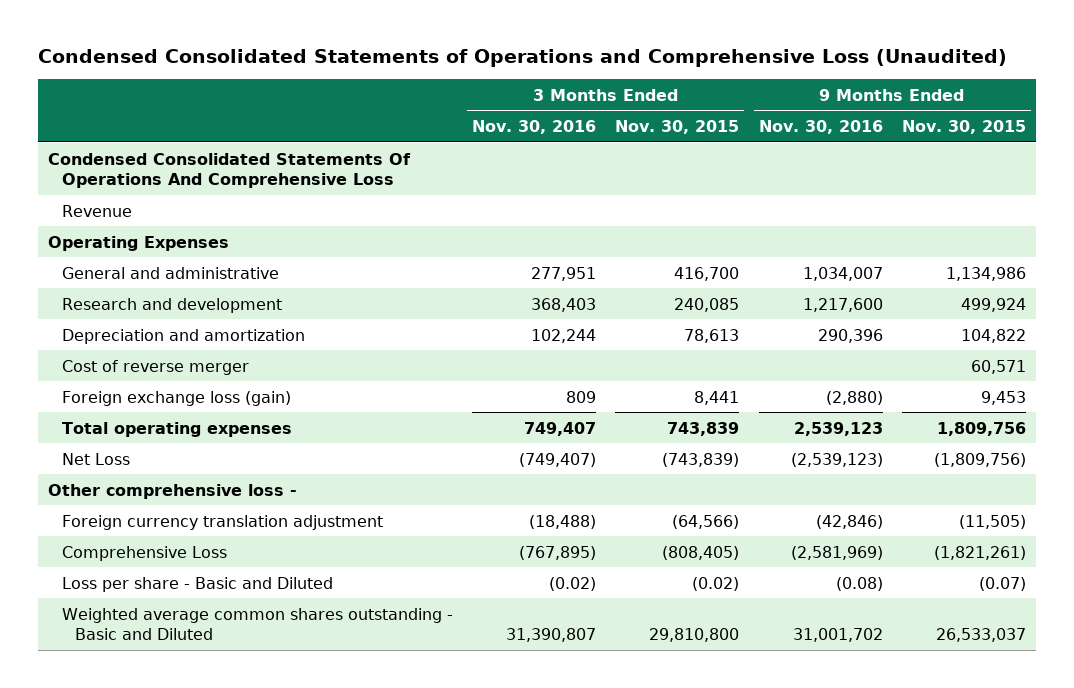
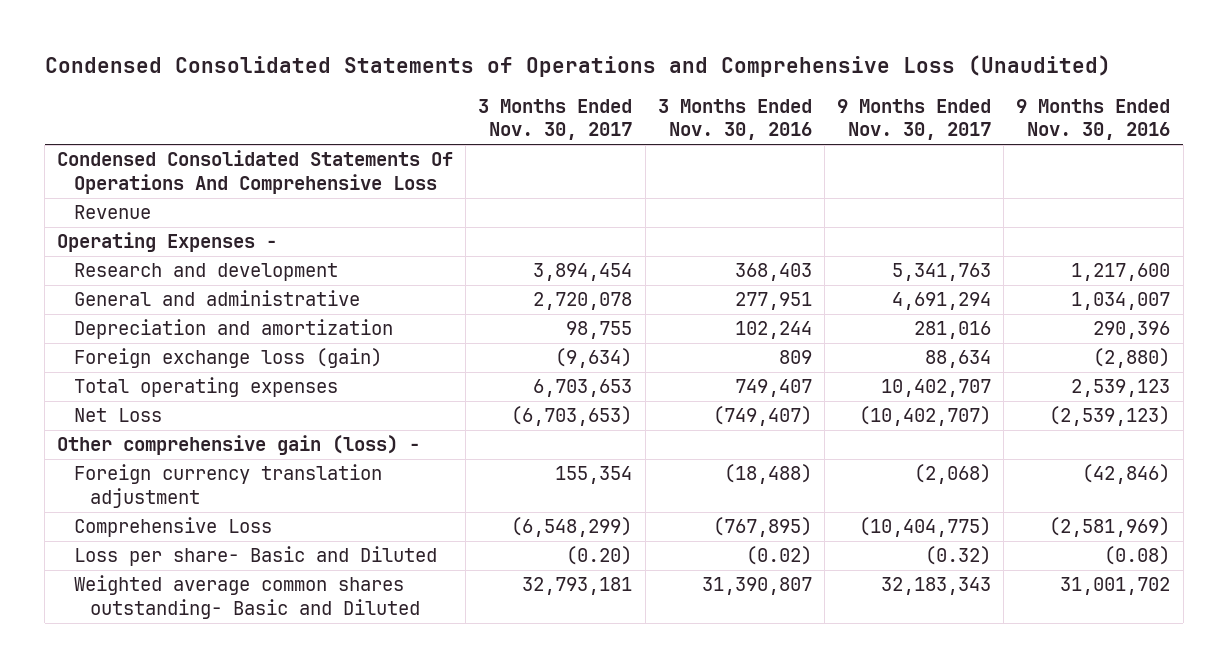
[615,120,740,135] Nov. 30, 2015 -> none
[902,120,1027,135] Nov. 30, 2015 -> none
none -> [478,98,633,141] 3 Months Ended Nov. 30, 2017
none -> [837,98,992,141] 9 Months Ended Nov. 30, 2017
[47,235,229,251] Operating Expenses -> [57,232,278,253] Operating Expenses -
[61,266,279,279] General and administrative -> [73,290,360,307] General and administrative
[61,359,249,375] Cost of reverse merger -> none
[47,483,297,499] Other comprehensive loss - -> [57,435,421,456] Other comprehensive gain (loss) -
[61,576,333,592] Loss per share - Basic and Diluted -> [73,546,437,567] Loss per share- Basic and Diluted
[61,607,453,640] Weighted average common shares outstanding - Basic and Diluted -> [73,575,421,619] Weighted average common shares outstanding- Basic and Diluted

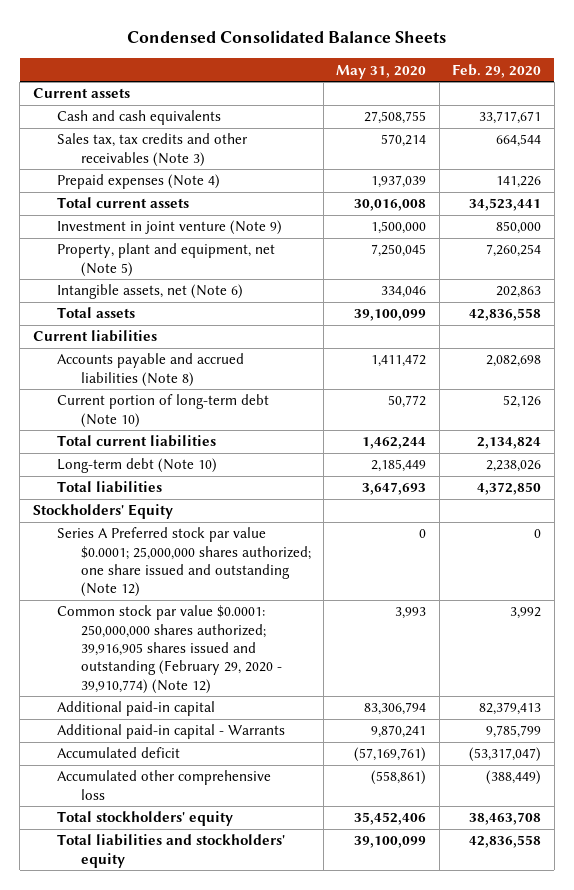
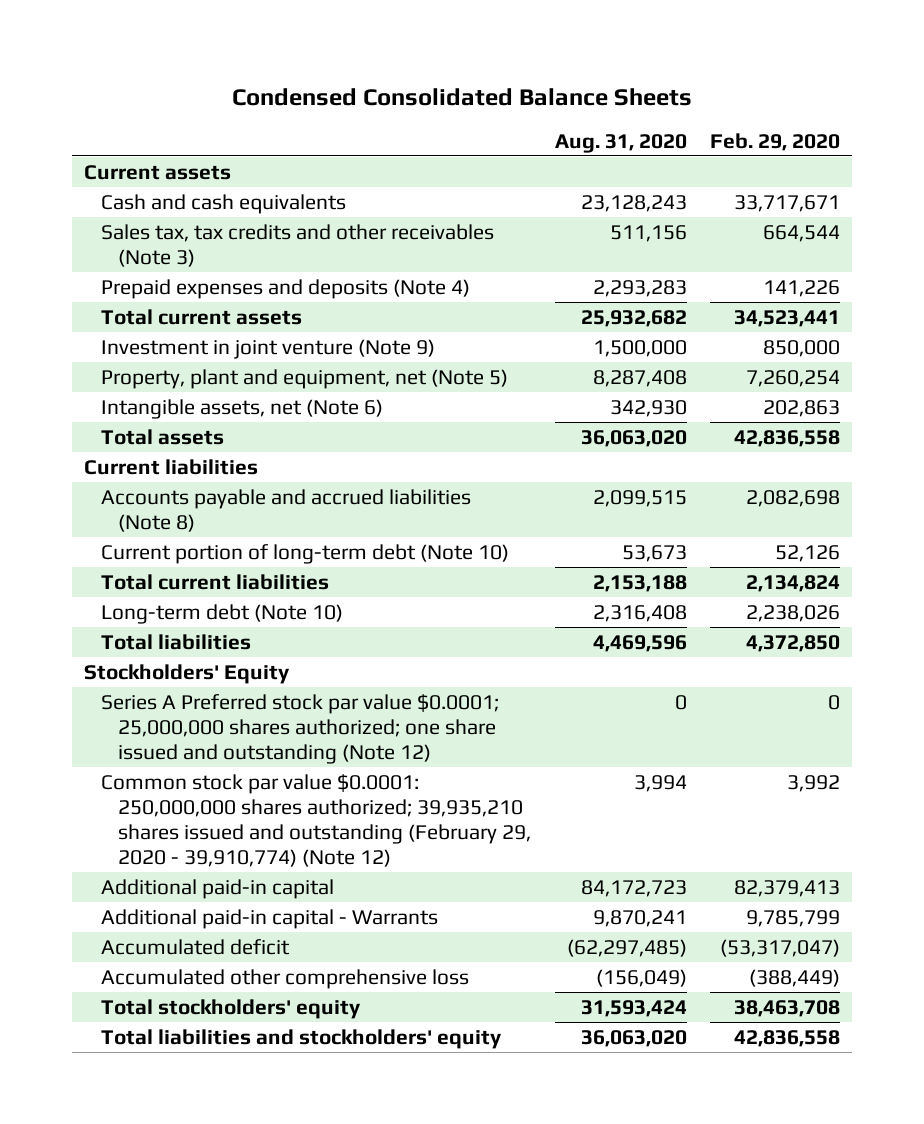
[336,64,427,79] May 31, 2020 -> none
none -> [554,133,687,153] Aug. 31, 2020
[56,174,220,190] Prepaid expenses (Note 4) -> [101,278,471,299] Prepaid expenses and deposits (Note 4)
[56,605,282,694] Common stock par value $0.0001: 250,000,000 shares authorized; 39,916,905 shares issued and outstanding (February 29, 2020 - 39,910,774) (Note 12) -> [101,773,532,867] Common stock par value $0.0001: 250,000,000 shares authorized; 39,935,210 shares issued and outstanding (February 29, 2020 - 39,910,774) (Note 12)

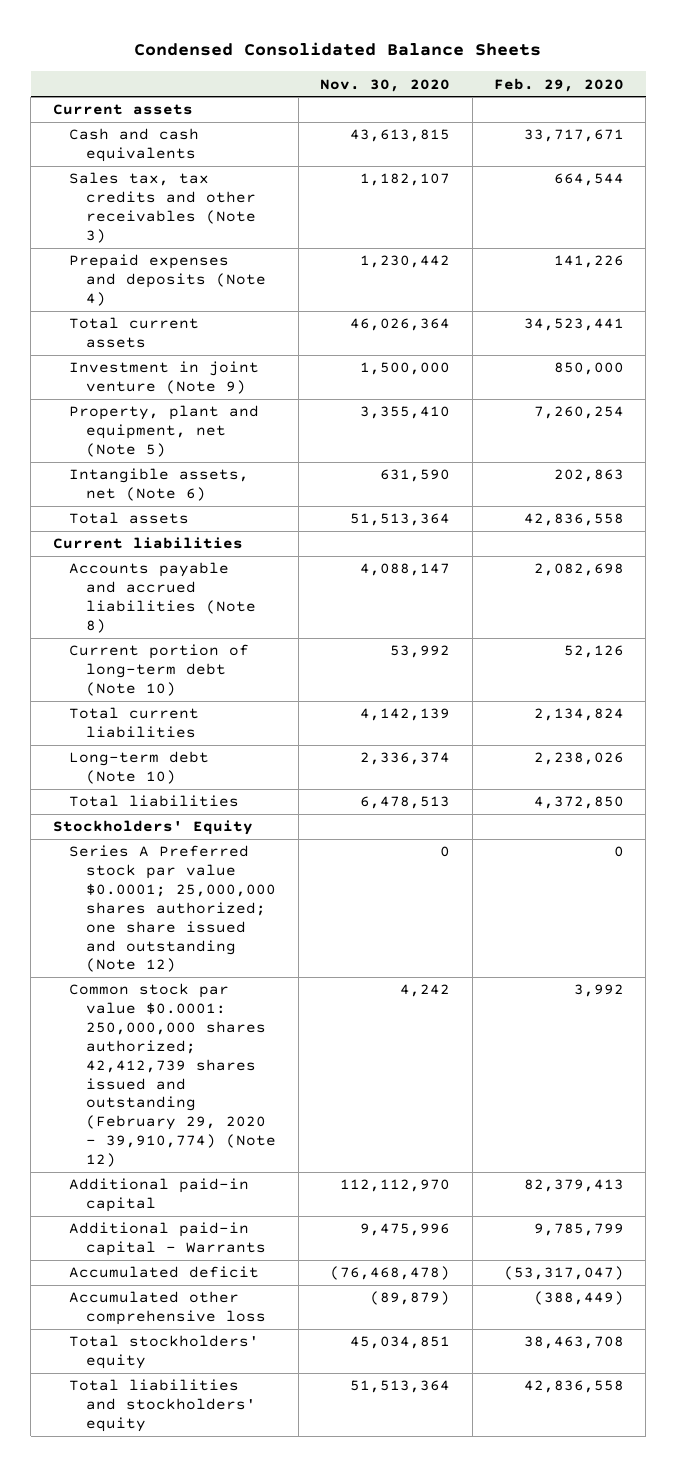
[554,133,687,153] Aug. 31, 2020 -> none
none -> [320,78,451,92] Nov. 30, 2020
[101,773,532,867] Common stock par value $0.0001: 250,000,000 shares authorized; 39,935,210 shares issued and outstanding (February 29, 2020 - 39,910,774) (Note 12) -> [69,983,277,1167] Common stock par value $0.0001: 250,000,000 shares authorized; 42,412,739 shares issued and outstanding (February 29, 2020 - 39,910,774) (Note 12)

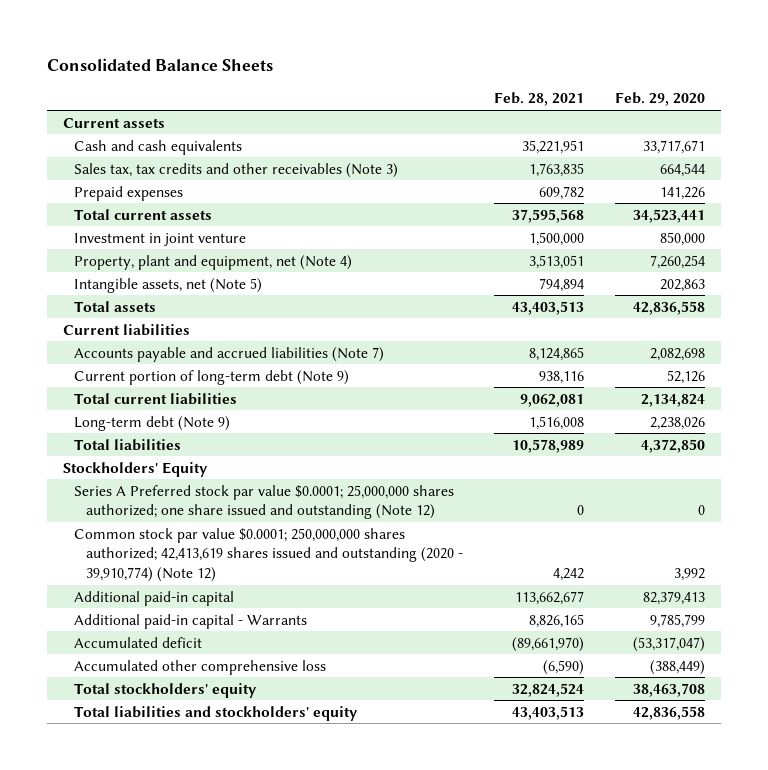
[134,42,542,57] Condensed Consolidated Balance Sheets -> [47,58,274,72] Consolidated Balance Sheets
[320,78,451,92] Nov. 30, 2020 -> none
none -> [493,92,584,107] Feb. 28, 2021
[69,254,267,307] Prepaid expenses and deposits (Note 4) -> [74,185,184,201] Prepaid expenses
[69,361,260,395] Investment in joint venture (Note 9) -> [74,232,247,246] Investment in joint venture
[69,405,260,458] Property, plant and equipment, net (Note 5) -> [74,254,353,270] Property, plant and equipment, net (Note 4)
[69,468,250,502] Intangible assets, net (Note 6) -> [74,277,263,293] Intangible assets, net (Note 5)
[69,562,257,633] Accounts payable and accrued liabilities (Note 8) -> [74,346,385,362] Accounts payable and accrued liabilities (Note 7)
[69,644,250,697] Current portion of long-term debt (Note 10) -> [74,369,350,385] Current portion of long-term debt (Note 9)
[69,751,210,785] Long-term debt (Note 10) -> [74,415,231,431] Long-term debt (Note 9)
[69,983,277,1167] Common stock par value $0.0001: 250,000,000 shares authorized; 42,412,739 shares issued and outstanding (February 29, 2020 - 39,910,774) (Note 12) -> [74,527,463,583] Common stock par value $0.0001; 250,000,000 shares authorized; 42,413,619 shares issued and outstanding (2020 - 39,910,774) (Note 12)

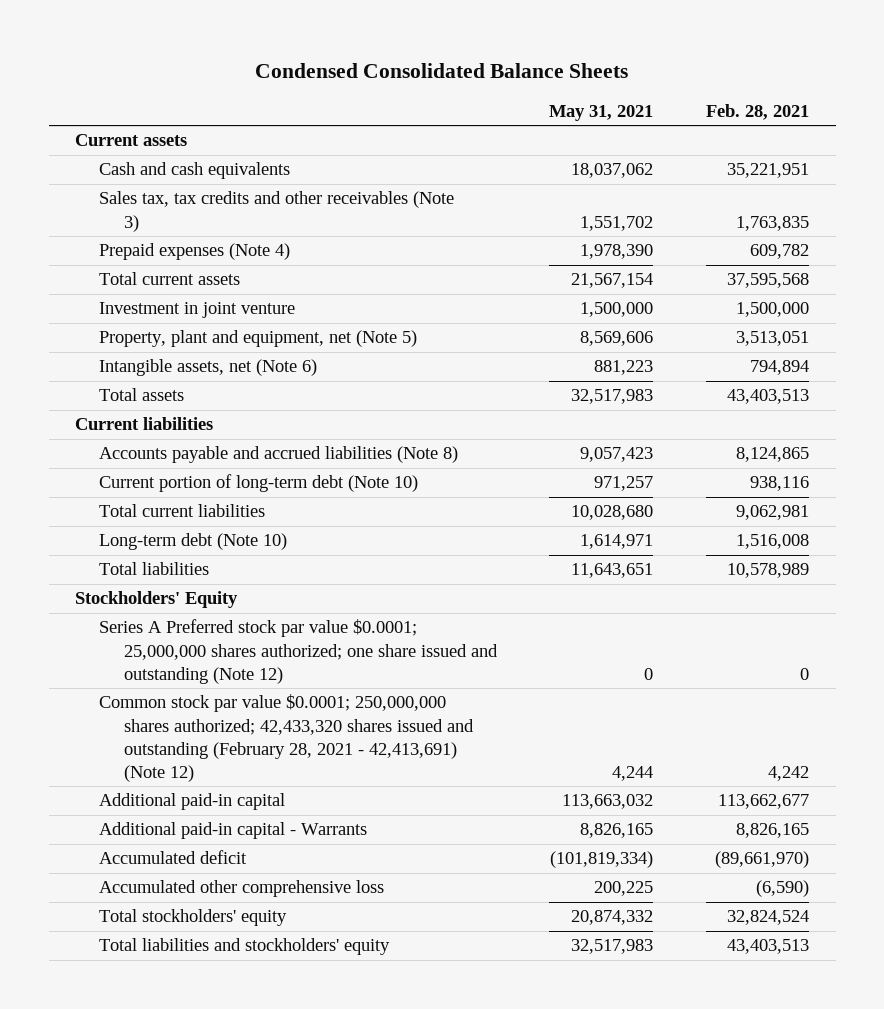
[47,58,274,72] Consolidated Balance Sheets -> [255,62,629,78] Condensed Consolidated Balance Sheets
[615,92,706,107] Feb. 29, 2020 -> none
none -> [549,104,654,121] May 31, 2021
[74,185,184,201] Prepaid expenses -> [99,243,291,261] Prepaid expenses (Note 4)
[74,254,353,270] Property, plant and equipment, net (Note 4) -> [99,330,418,348] Property, plant and equipment, net (Note 5)
[74,277,263,293] Intangible assets, net (Note 5) -> [99,359,318,377] Intangible assets, net (Note 6)
[74,346,385,362] Accounts payable and accrued liabilities (Note 7) -> [99,446,459,464] Accounts payable and accrued liabilities (Note 8)
[74,369,350,385] Current portion of long-term debt (Note 9) -> [99,474,419,493] Current portion of long-term debt (Note 10)
[519,393,584,407] 9,062,081 -> [736,505,810,521] 9,062,981
[74,415,231,431] Long-term debt (Note 9) -> [99,533,288,551] Long-term debt (Note 10)
[74,527,463,583] Common stock par value $0.0001; 250,000,000 shares authorized; 42,413,619 shares issued and outstanding (2020 - 39,910,774) (Note 12) -> [99,694,474,782] Common stock par value $0.0001; 250,000,000 shares authorized; 42,433,320 shares issued and outstanding (February 28, 2021 - 42,413,691) (Note 12)

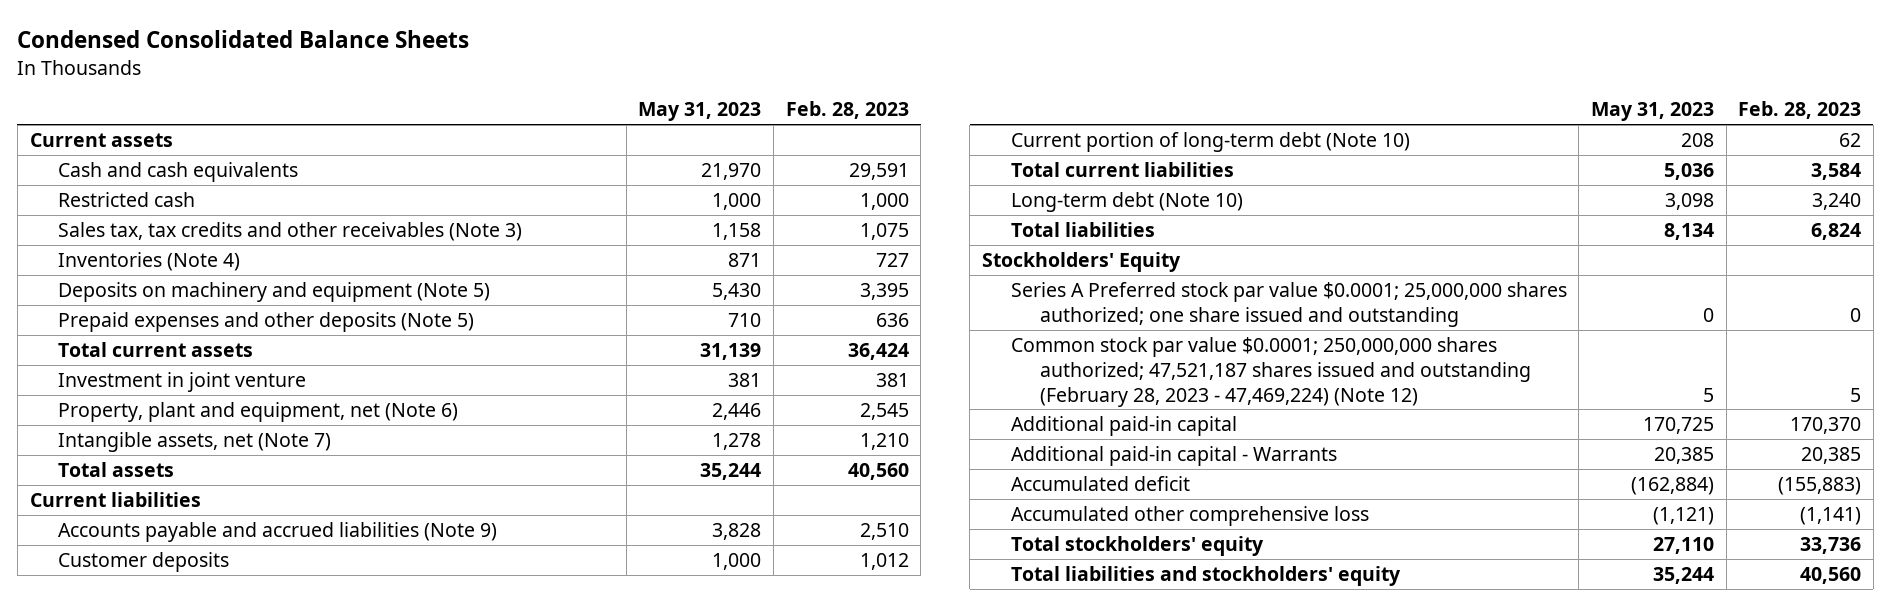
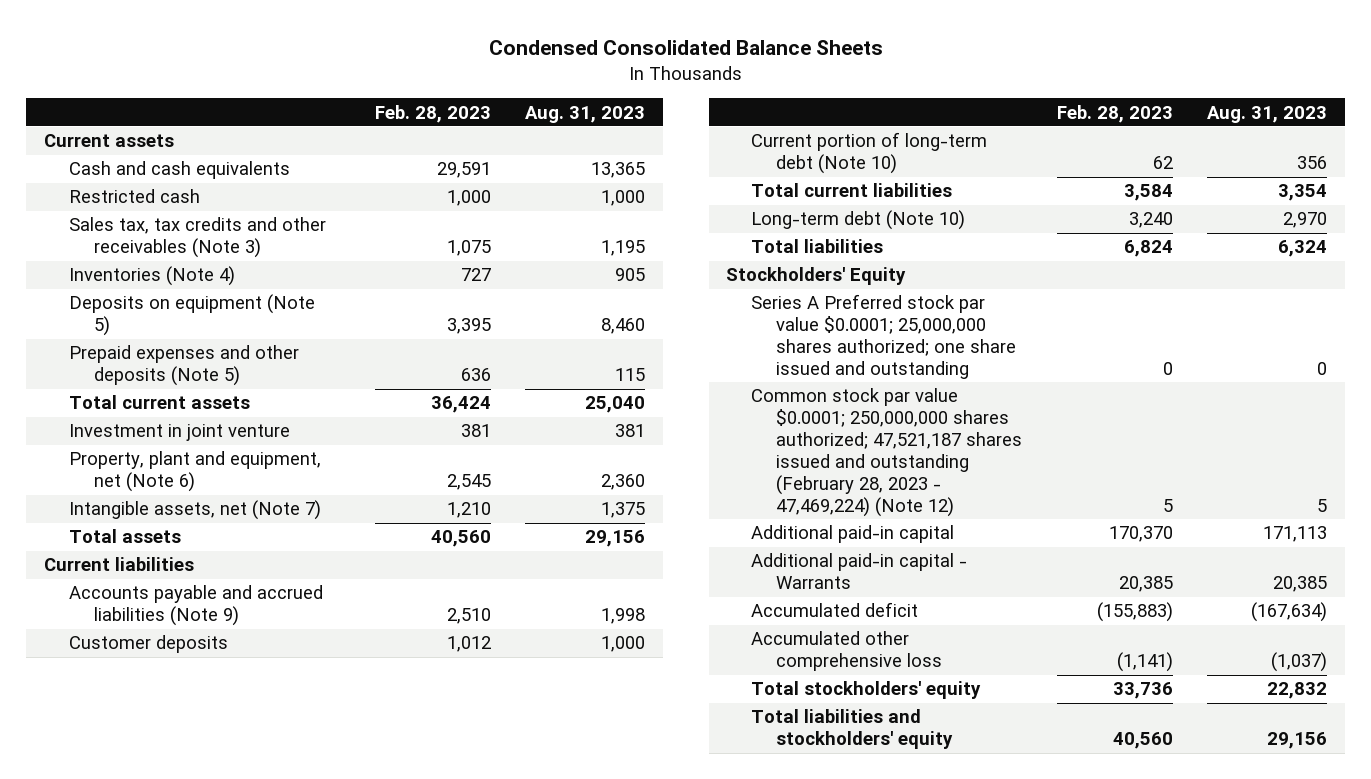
[638,102,762,122] May 31, 2023 -> none
none -> [525,105,646,123] Aug. 31, 2023
[58,281,491,302] Deposits on machinery and equipment (Note 5) -> [68,294,315,337] Deposits on equipment (Note 5)

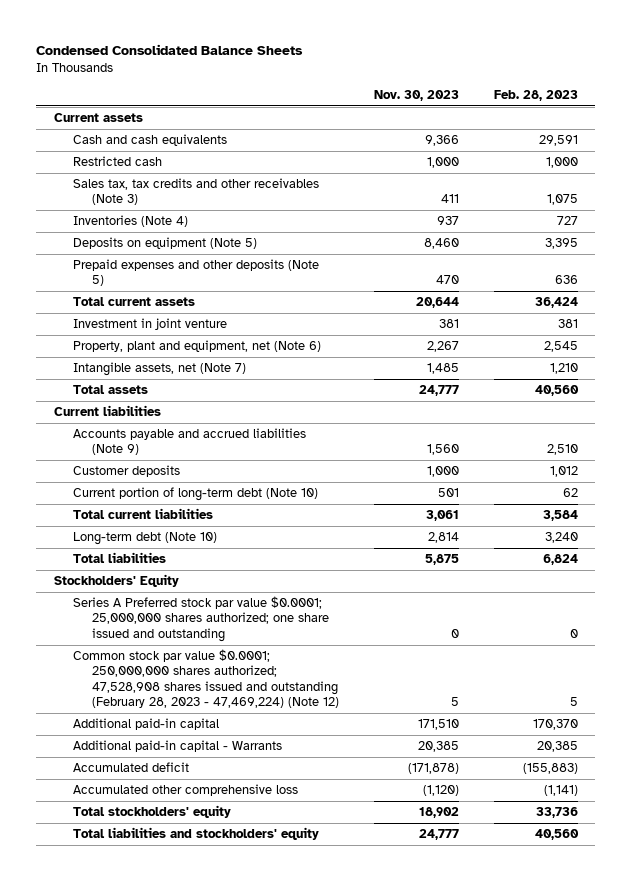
[525,105,646,123] Aug. 31, 2023 -> none
none -> [373,90,459,102] Nov. 30, 2023
[750,388,1023,517] Common stock par value $0.0001; 250,000,000 shares authorized; 47,521,187 shares issued and outstanding (February 28, 2023 - 47,469,224) (Note 12) -> [72,648,339,709] Common stock par value $0.0001; 250,000,000 shares authorized; 47,528,908 shares issued and outstanding (February 28, 2023 - 47,469,224) (Note 12)

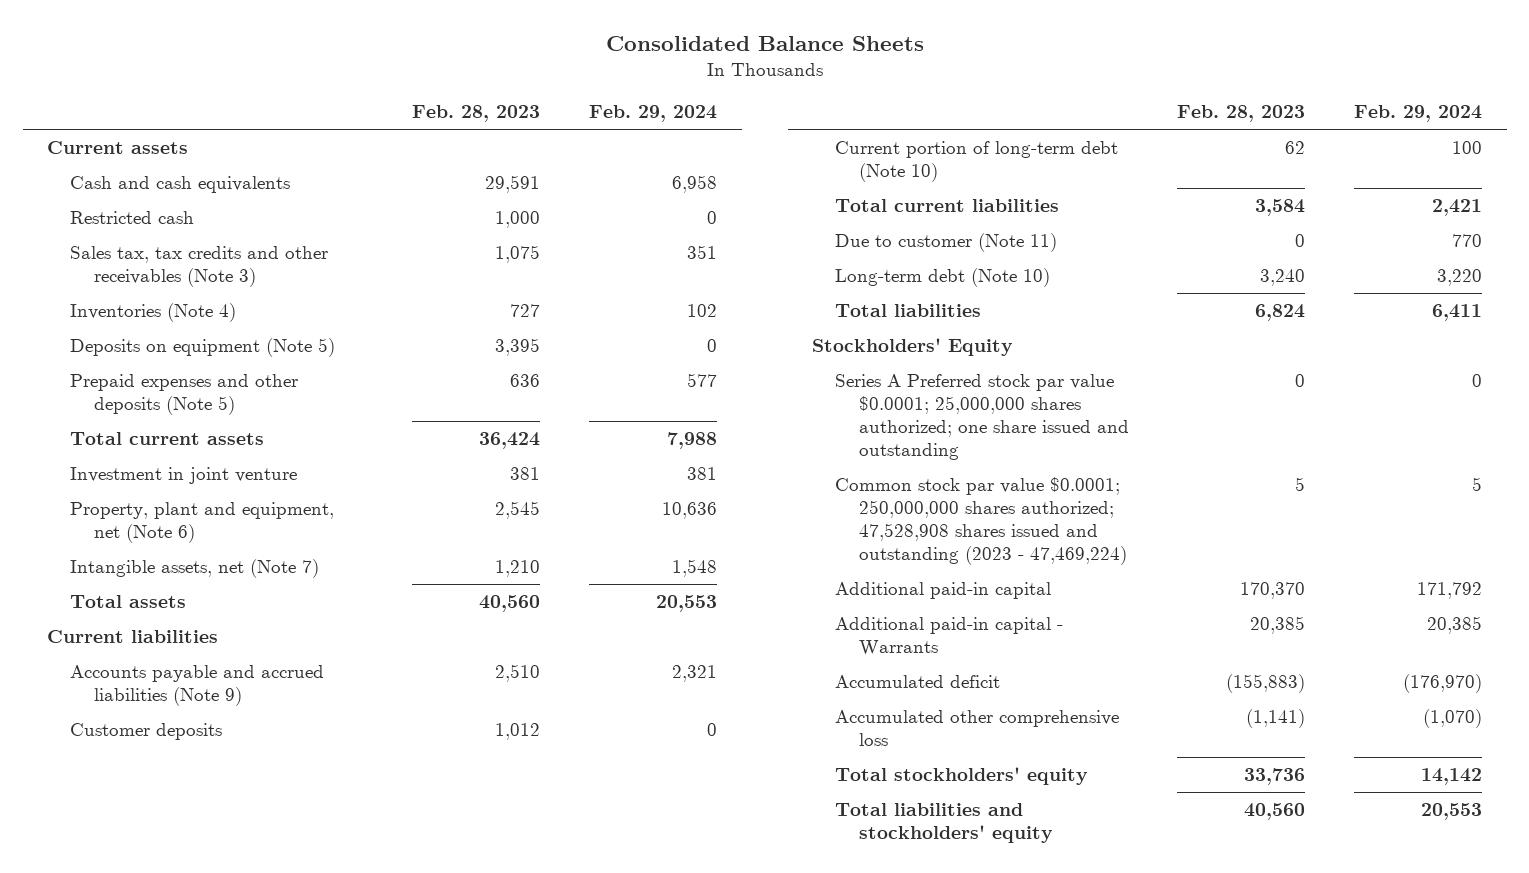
[36,44,304,56] Condensed Consolidated Balance Sheets -> [605,36,924,52] Consolidated Balance Sheets
[373,90,459,102] Nov. 30, 2023 -> none
none -> [589,105,718,123] Feb. 29, 2024
none -> [835,232,1058,252] Due to customer (Note 11)
[72,648,339,709] Common stock par value $0.0001; 250,000,000 shares authorized; 47,528,908 shares issued and outstanding (February 28, 2023 - 47,469,224) (Note 12) -> [835,476,1127,566] Common stock par value $0.0001; 250,000,000 shares authorized; 47,528,908 shares issued and outstanding (2023 - 47,469,224)

